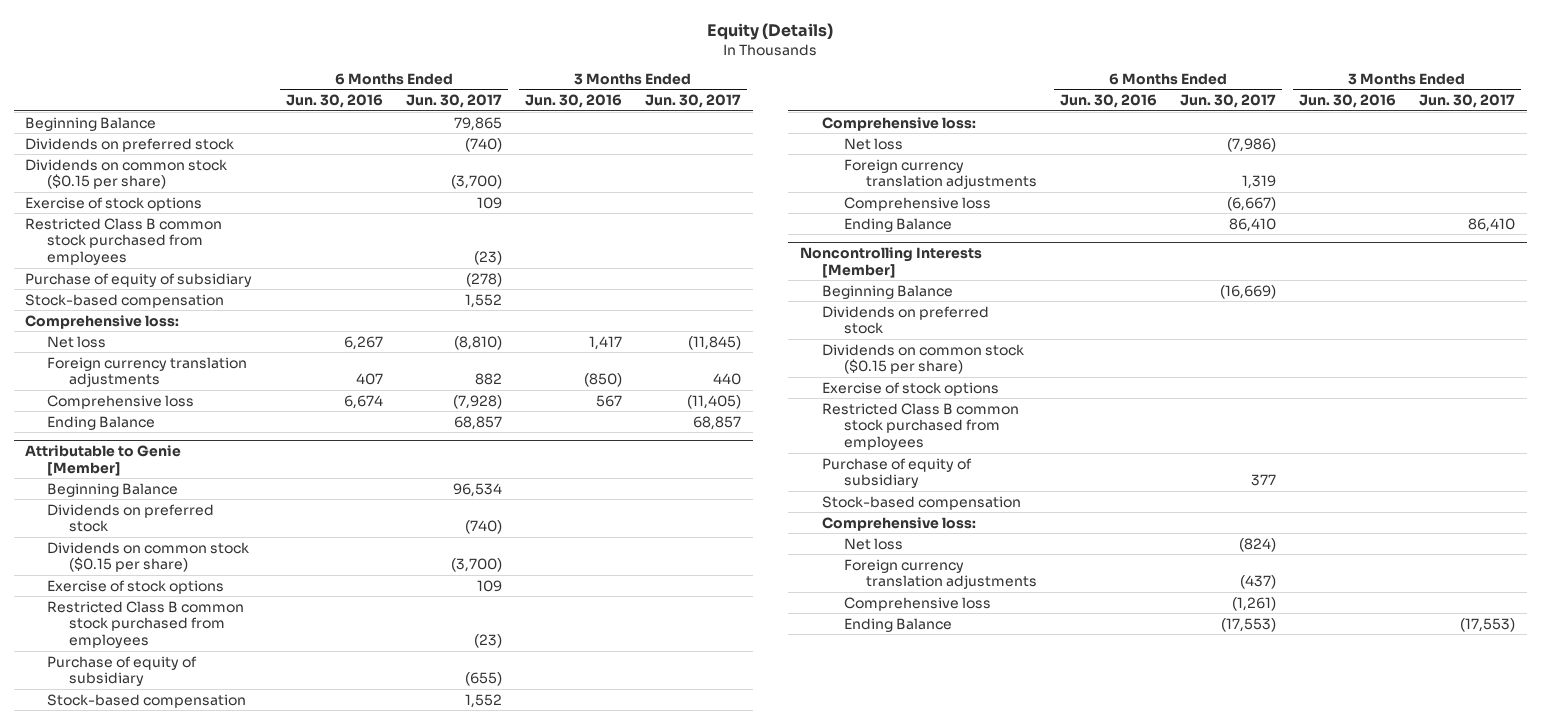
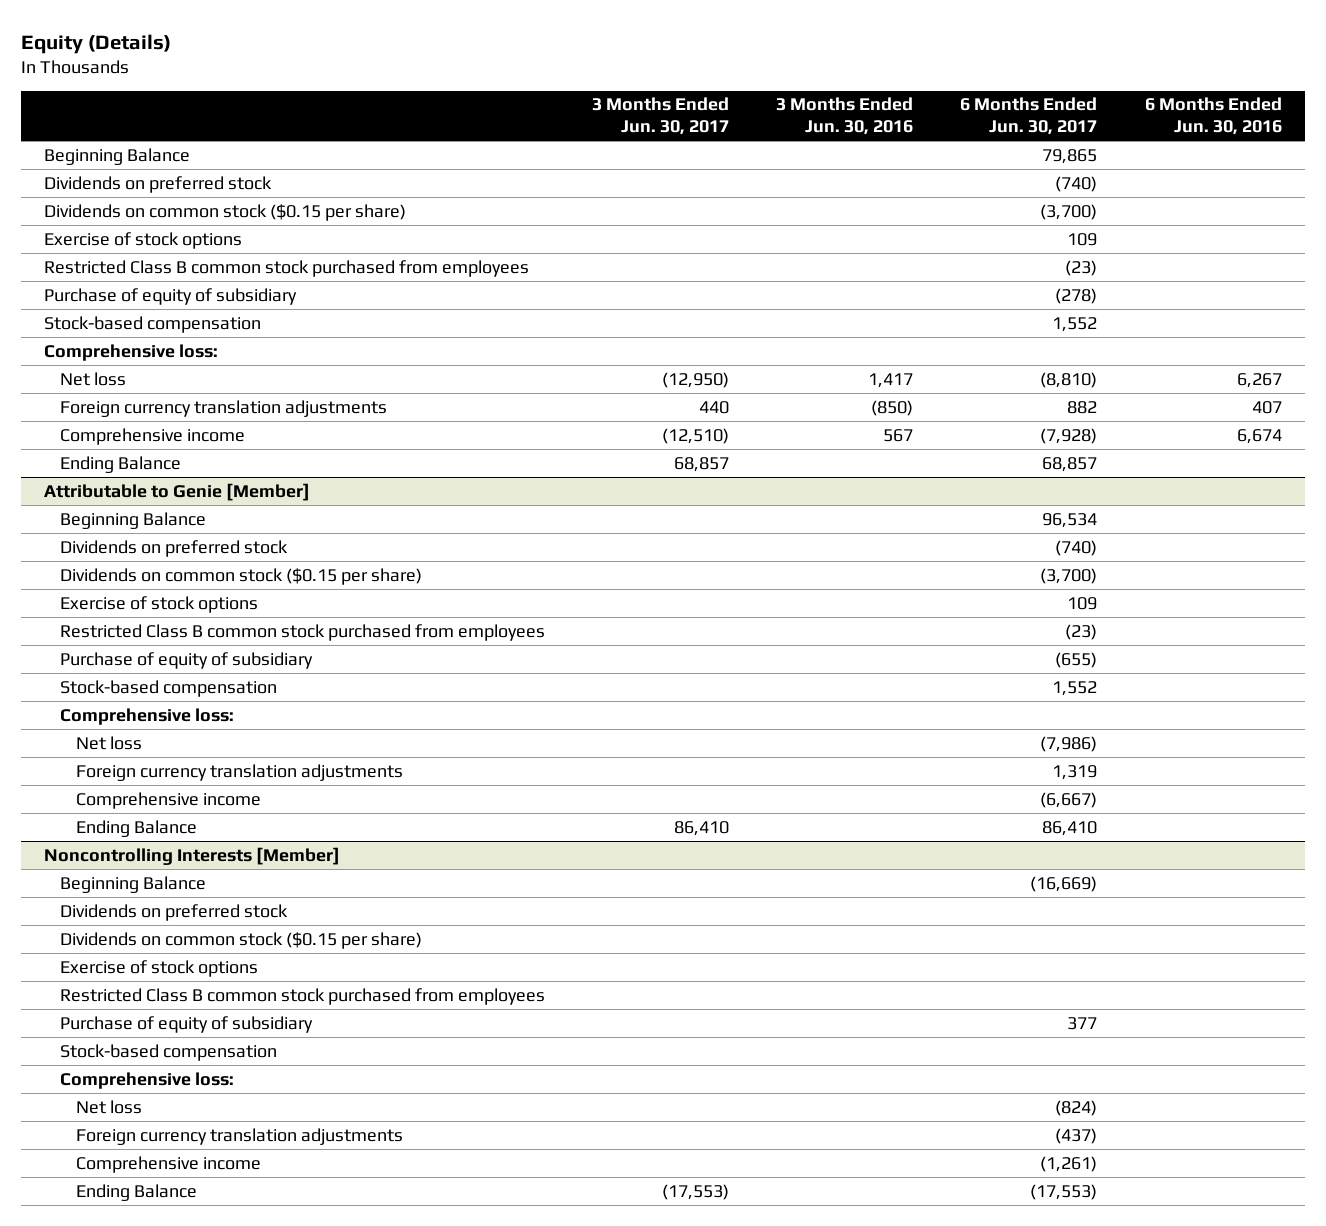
[688,335,742,350] (11,845) -> [662,371,730,388] (12,950)
[47,394,195,409] Comprehensive loss -> [59,427,245,445] Comprehensive income
[687,394,742,409] (11,405) -> [662,427,730,444] (12,510)
[843,196,991,211] Comprehensive loss -> [75,791,261,809] Comprehensive income
[843,596,991,611] Comprehensive loss -> [75,1155,261,1173] Comprehensive income

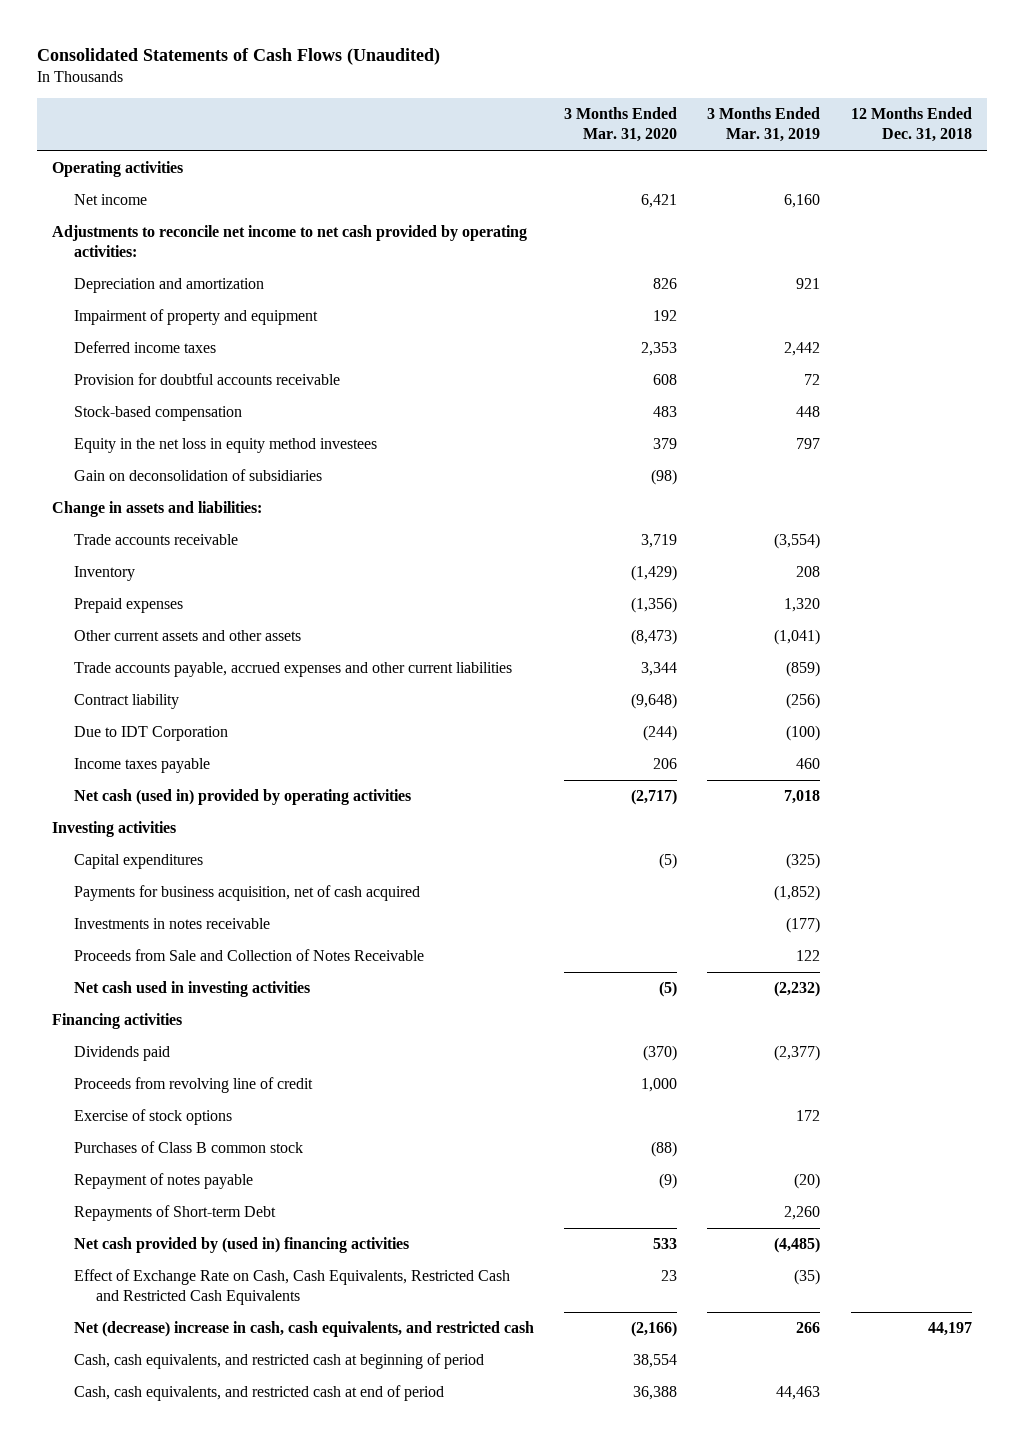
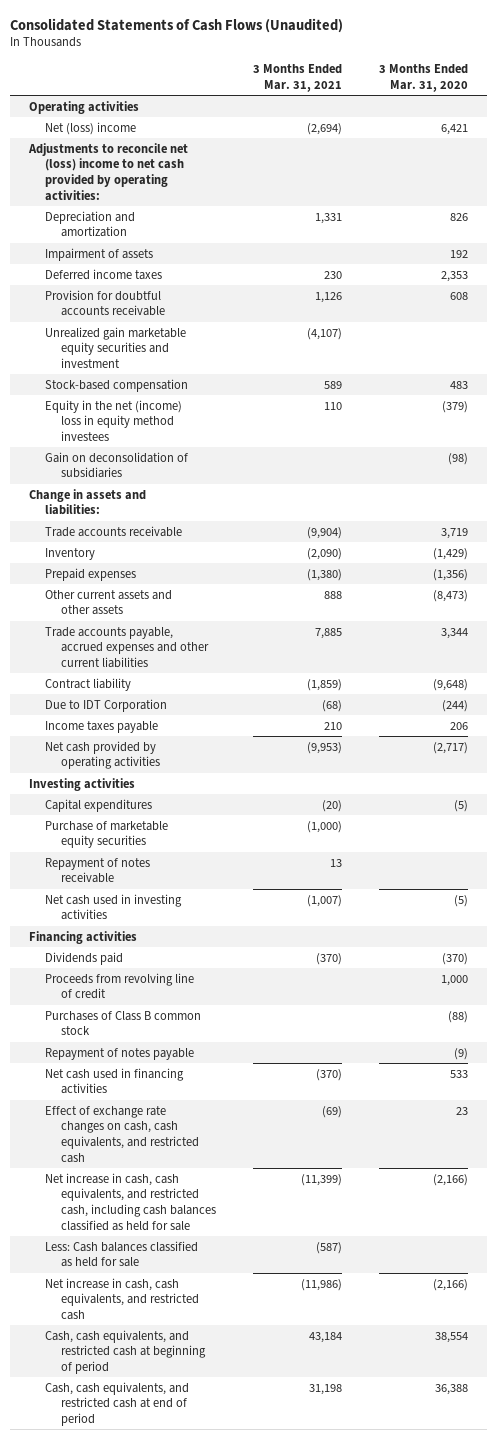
[707,107,821,143] 3 Months Ended Mar. 31, 2019 -> none
[850,107,972,143] 12 Months Ended Dec. 31, 2018 -> none
none -> [253,64,343,93] 3 Months Ended Mar. 31, 2021
[73,194,147,206] Net income -> [45,121,137,135] Net (loss) income
[51,225,527,258] Adjustments to reconcile net income to net cash provided by operating activities: -> [27,142,188,201] Adjustments to reconcile net (loss) income to net cash provided by operating activities:
[73,309,318,326] Impairment of property and equipment -> [45,247,154,261] Impairment of assets
none -> [45,326,187,368] Unrealized gain marketable equity securities and investment
[73,438,377,454] Equity in the net loss in equity method investees -> [45,399,183,441] Equity in the net (income) loss in equity method investees
[653,438,678,450] 379 -> [442,400,469,413] (379)
[73,789,411,806] Net cash (used in) provided by operating activities -> [45,740,161,770] Net cash provided by operating activities
[73,885,420,902] Payments for business acquisition, net of cash acquired -> none
[73,918,270,930] Investments in notes receivable -> none
none -> [45,820,169,849] Purchase of marketable equity securities
[73,949,424,962] Proceeds from Sale and Collection of Notes Receivable -> [45,857,151,884] Repayment of notes receivable
[73,1109,232,1126] Exercise of stock options -> none
[73,1205,276,1222] Repayments of Short-term Debt -> none
[73,1237,409,1254] Net cash provided by (used in) financing activities -> [45,1067,185,1095] Net cash used in financing activities
[73,1269,510,1306] Effect of Exchange Rate on Cash, Cash Equivalents, Restricted Cash and Restricted Cash Equivalents -> [45,1105,200,1163] Effect of exchange rate changes on cash, cash equivalents, and restricted cash
none -> [45,1172,217,1231] Net increase in cash, cash equivalents, and restricted cash, including cash balances classified as held for sale
none -> [45,1240,199,1268] Less: Cash balances classified as held for sale
[73,1321,534,1338] Net (decrease) increase in cash, cash equivalents, and restricted cash -> [45,1277,200,1320] Net increase in cash, cash equivalents, and restricted cash

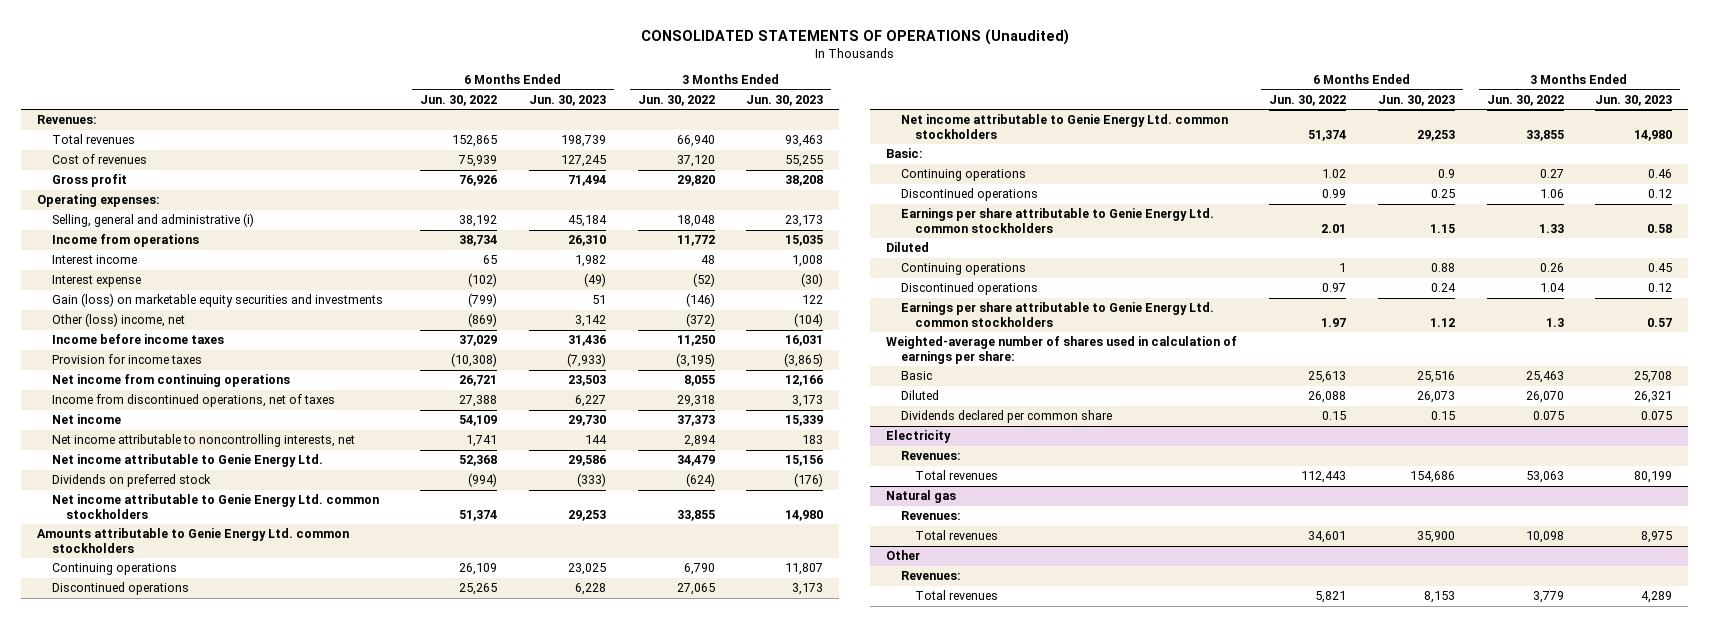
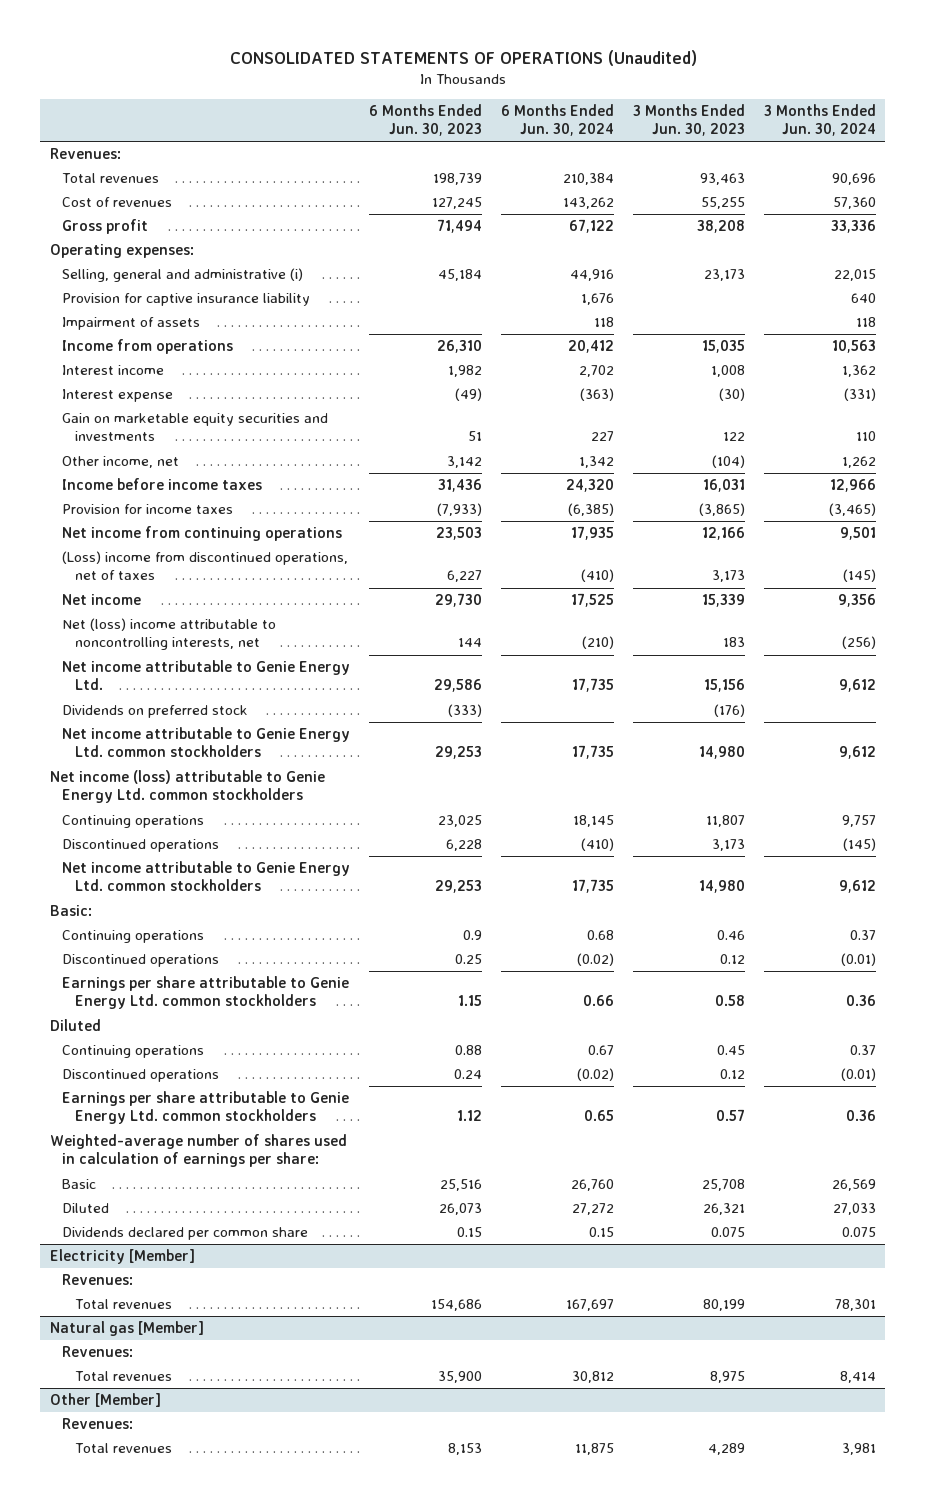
[420,95,498,107] Jun. 30, 2022 -> none
[637,95,715,107] Jun. 30, 2022 -> none
none -> [501,104,615,137] 6 Months Ended Jun. 30, 2024
none -> [764,104,877,137] 3 Months Ended Jun. 30, 2024
none -> [62,293,311,307] Provision for captive insurance liability
none -> [62,317,201,331] Impairment of assets
[51,293,383,308] Gain (loss) on marketable equity securities and investments -> [62,413,329,442] Gain on marketable equity securities and investments
[51,313,185,328] Other (loss) income, net -> [62,456,180,469] Other income, net
[51,394,335,408] Income from discontinued operations, net of taxes -> [62,551,349,581] (Loss) income from discontinued operations, net of taxes
[51,434,355,448] Net income attributable to noncontrolling interests, net -> [62,618,277,651] Net (loss) income attributable to noncontrolling interests, net
[37,528,350,554] Amounts attributable to Genie Energy Ltd. common stockholders -> [49,770,325,804] Net income (loss) attributable to Genie Energy Ltd. common stockholders
[886,430,952,444] Electricity -> [49,1249,195,1265] Electricity [Member]
[886,490,957,504] Natural gas -> [49,1321,204,1337] Natural gas [Member]
[886,550,921,561] Other -> [49,1393,161,1408] Other [Member]

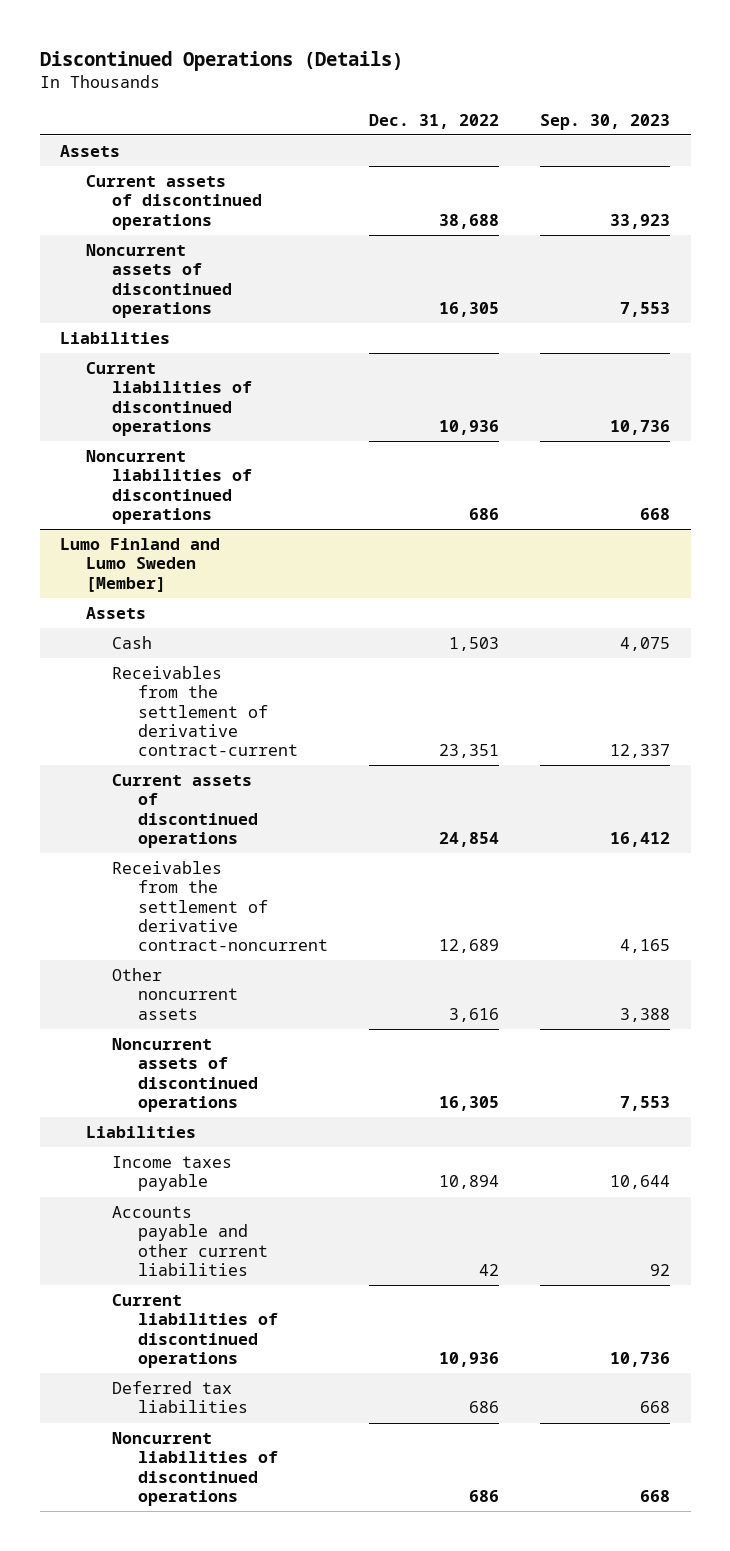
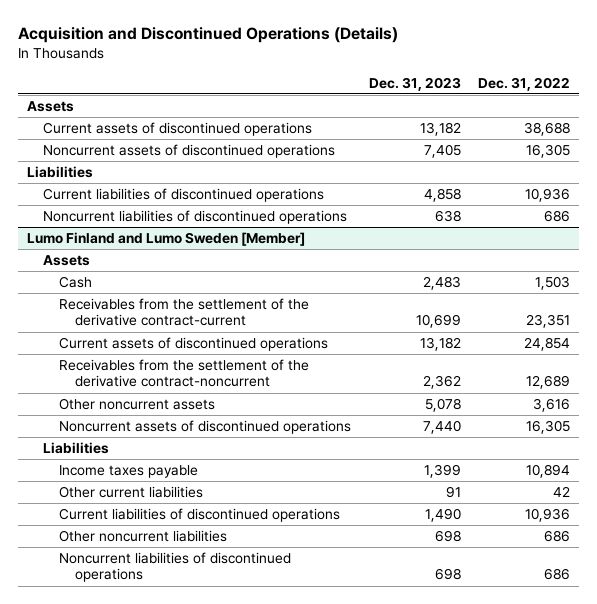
[39,50,403,71] Discontinued Operations (Details) -> [17,27,398,44] Acquisition and Discontinued Operations (Details)
[539,113,670,130] Sep. 30, 2023 -> none
none -> [368,76,461,91] Dec. 31, 2023
[111,666,298,756] Receivables from the settlement of derivative contract-current -> [59,298,310,327] Receivables from the settlement of the derivative contract-current
[111,861,328,951] Receivables from the settlement of derivative contract-noncurrent -> [59,359,310,388] Receivables from the settlement of the derivative contract-noncurrent
[111,1206,268,1276] Accounts payable and other current liabilities -> [59,486,204,499] Other current liabilities
[111,1381,248,1414] Deferred tax liabilities -> [59,530,228,543] Other noncurrent liabilities

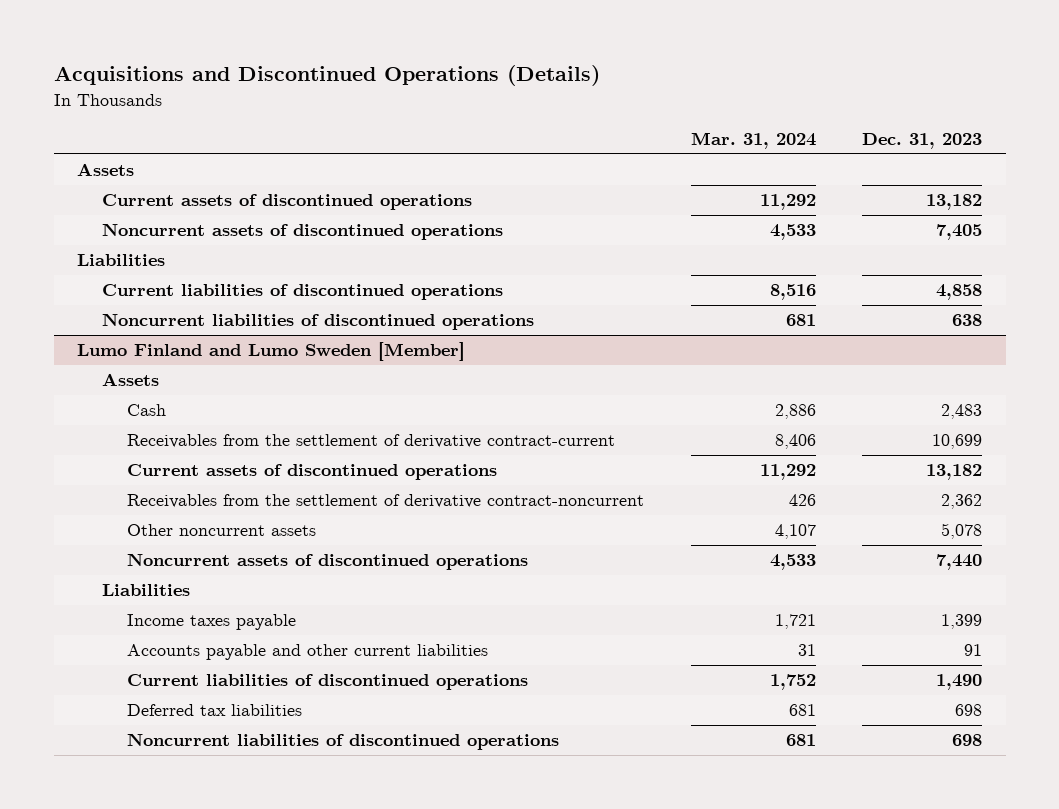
[17,27,398,44] Acquisition and Discontinued Operations (Details) -> [53,65,600,87] Acquisitions and Discontinued Operations (Details)
[478,76,571,91] Dec. 31, 2022 -> none
none -> [690,131,816,149] Mar. 31, 2024
[59,298,310,327] Receivables from the settlement of the derivative contract-current -> [127,434,616,449] Receivables from the settlement of derivative contract-current
[59,359,310,388] Receivables from the settlement of the derivative contract-noncurrent -> [127,494,645,509] Receivables from the settlement of derivative contract-noncurrent
[59,486,204,499] Other current liabilities -> [127,644,489,661] Accounts payable and other current liabilities
[59,530,228,543] Other noncurrent liabilities -> [127,704,303,717] Deferred tax liabilities

